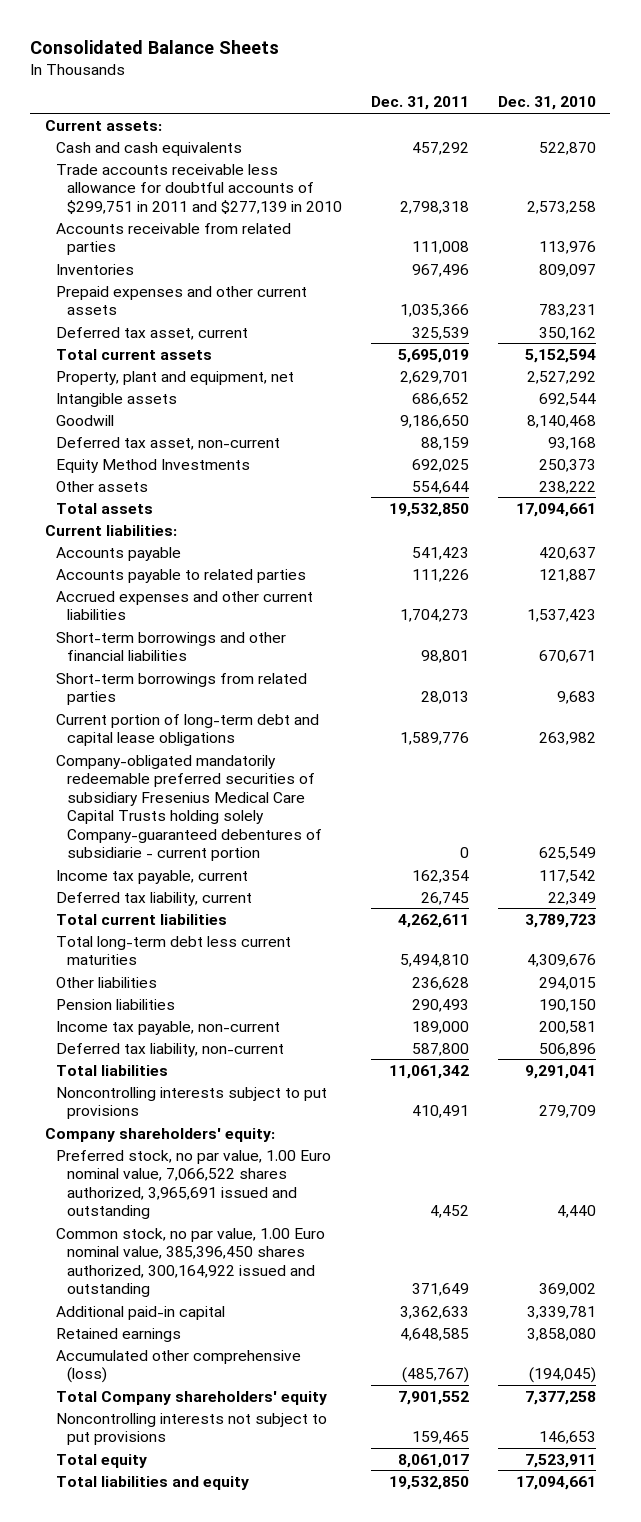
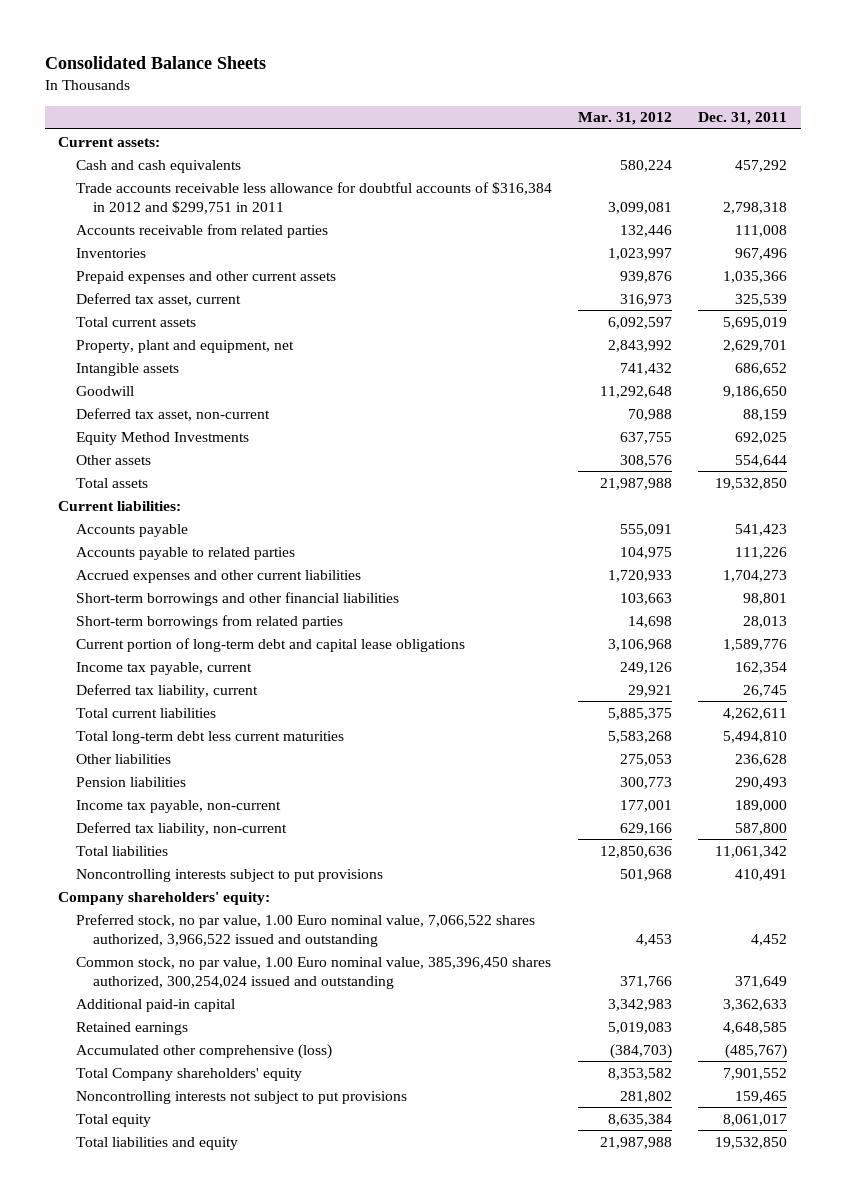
[497,96,596,111] Dec. 31, 2010 -> none
none -> [578,112,673,126] Mar. 31, 2012
[56,163,343,214] Trade accounts receivable less allowance for doubtful accounts of $299,751 in 2011 and $277,139 in 2010 -> [75,181,552,214] Trade accounts receivable less allowance for doubtful accounts of $316,384 in 2012 and $299,751 in 2011
[56,754,323,862] Company-obligated mandatorily redeemable preferred securities of subsidiary Fresenius Medical Care Capital Trusts holding solely Company-guaranteed debentures of subsidiarie - current portion -> none
[56,1149,332,1220] Preferred stock, no par value, 1.00 Euro nominal value, 7,066,522 shares authorized, 3,965,691 issued and outstanding -> [75,913,535,947] Preferred stock, no par value, 1.00 Euro nominal value, 7,066,522 shares authorized, 3,966,522 issued and outstanding
[56,1227,326,1298] Common stock, no par value, 1.00 Euro nominal value, 385,396,450 shares authorized, 300,164,922 issued and outstanding -> [75,956,551,989] Common stock, no par value, 1.00 Euro nominal value, 385,396,450 shares authorized, 300,254,024 issued and outstanding

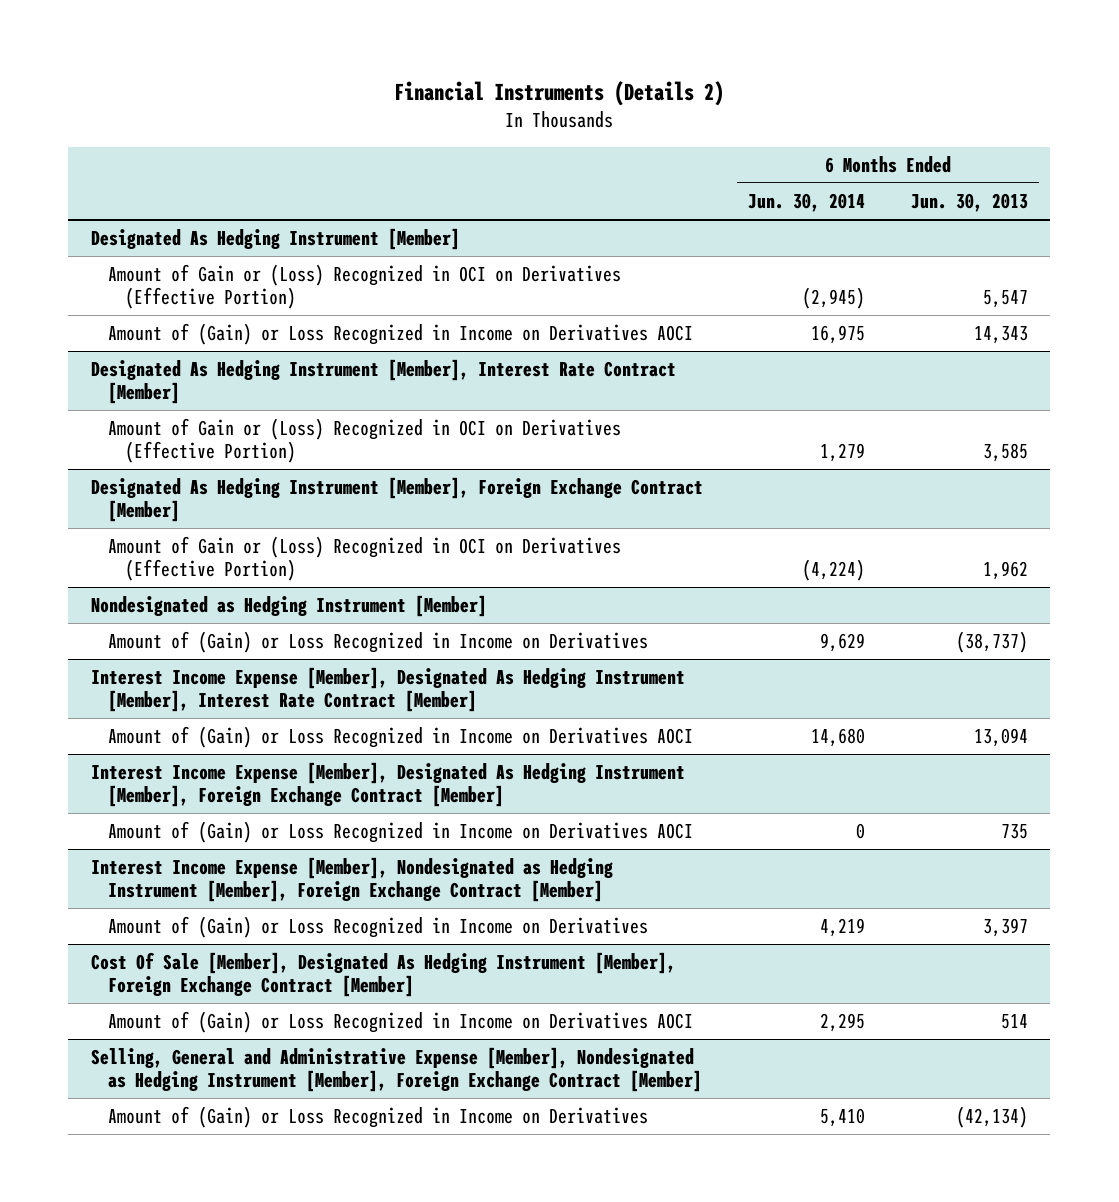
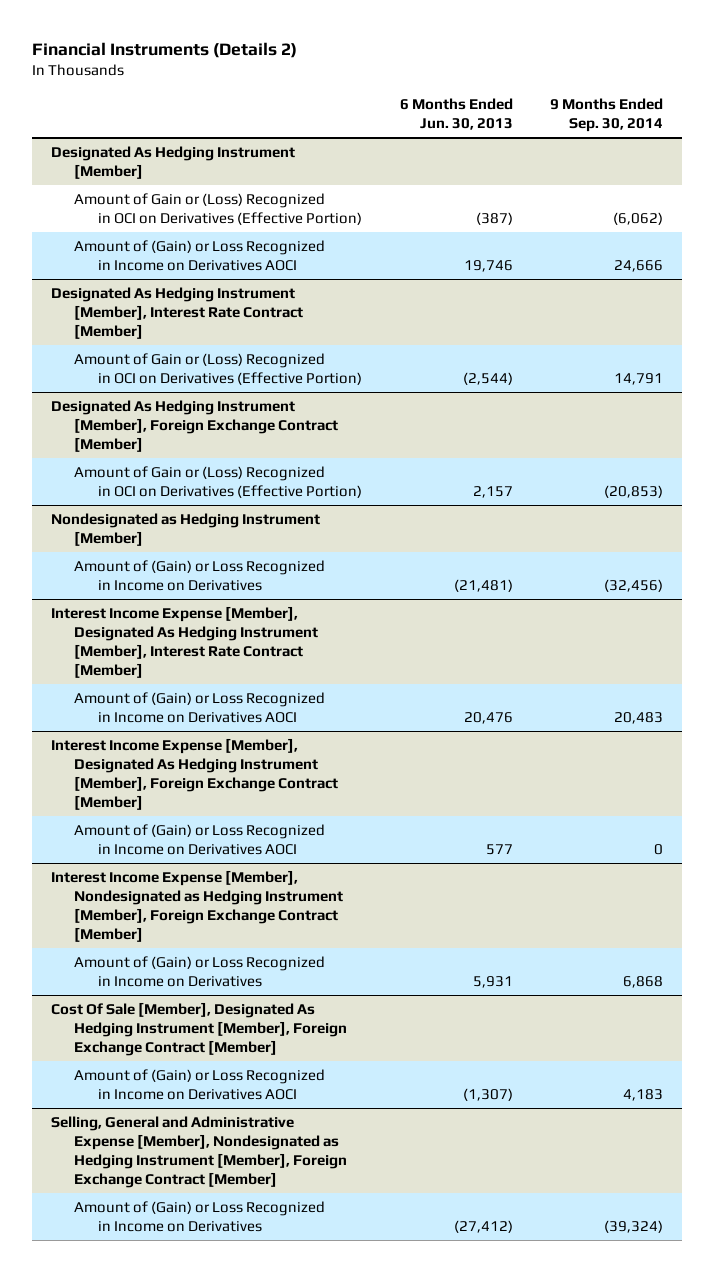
[748,193,866,213] Jun. 30, 2014 -> none
none -> [550,98,664,133] 9 Months Ended Sep. 30, 2014
[982,290,1028,309] 5,547 -> [475,211,513,225] (387)
[973,326,1028,345] 14,343 -> [463,259,513,272] 19,746
[982,443,1028,463] 3,585 -> [462,371,513,385] (2,544)
[982,561,1028,581] 1,962 -> [472,485,513,498] 2,157
[955,631,1028,654] (38,737) -> [453,578,513,592] (21,481)
[973,728,1028,748] 13,094 -> [463,711,513,724] 20,476
[1000,824,1028,840] 735 -> [485,843,513,855] 577
[982,918,1028,938] 3,397 -> [472,975,513,988] 5,931
[1000,1014,1028,1030] 514 -> [462,1087,513,1101] (1,307)
[955,1106,1028,1129] (42,134) -> [453,1219,513,1233] (27,412)

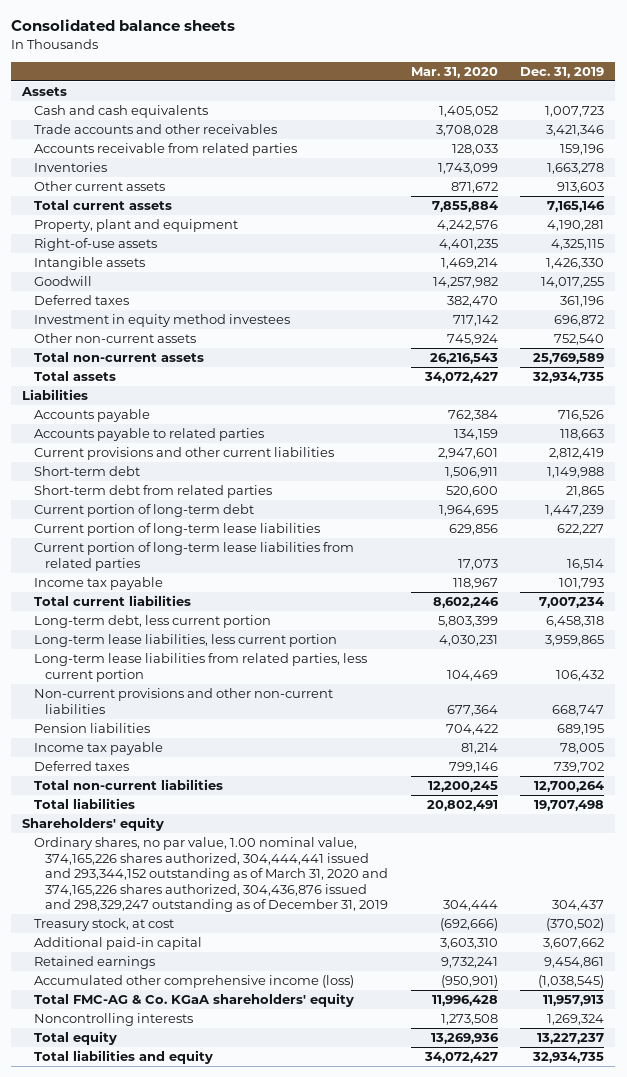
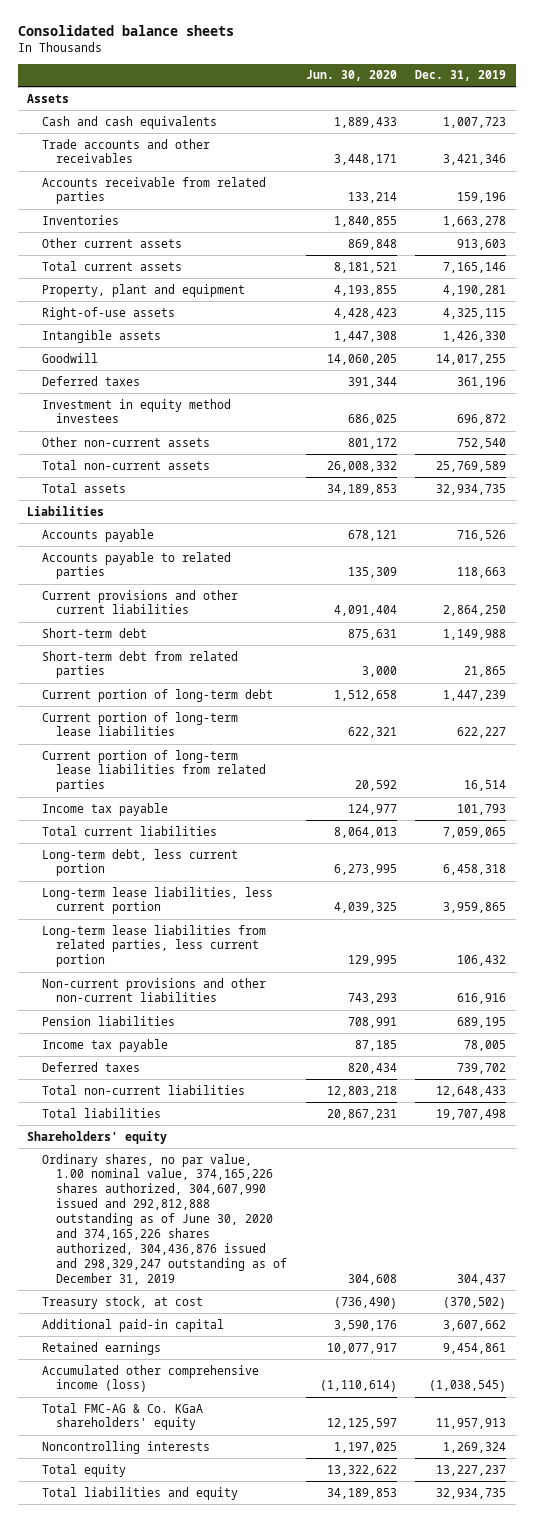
[410,66,498,78] Mar. 31, 2020 -> none
none -> [305,70,397,82] Jun. 30, 2020
[549,447,605,459] 2,812,419 -> [443,605,507,617] 2,864,250
[539,596,605,608] 7,007,234 -> [443,826,507,838] 7,059,065
[552,704,605,716] 668,747 -> [457,993,507,1005] 616,916
[534,780,605,792] 12,700,264 -> [436,1085,507,1097] 12,648,433
[33,836,389,913] Ordinary shares, no par value, 1.00 nominal value, 374,165,226 shares authorized, 304,444,441 issued and 293,344,152 outstanding as of March 31, 2020 and 374,165,226 shares authorized, 304,436,876 issued and 298,329,247 outstanding as of December 31, 2019 -> [41,1153,288,1286] Ordinary shares, no par value, 1.00 nominal value, 374,165,226 shares authorized, 304,607,990 issued and 292,812,888 outstanding as of June 30, 2020 and 374,165,226 shares authorized, 304,436,876 issued and 298,329,247 outstanding as of December 31, 2019

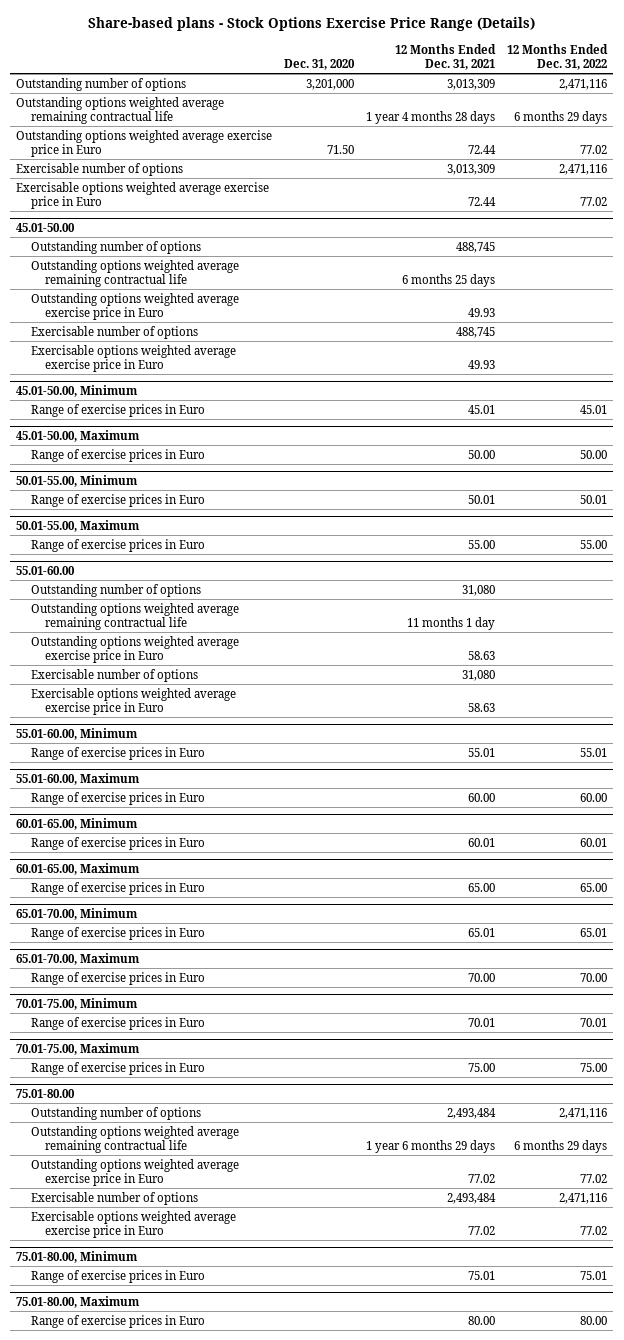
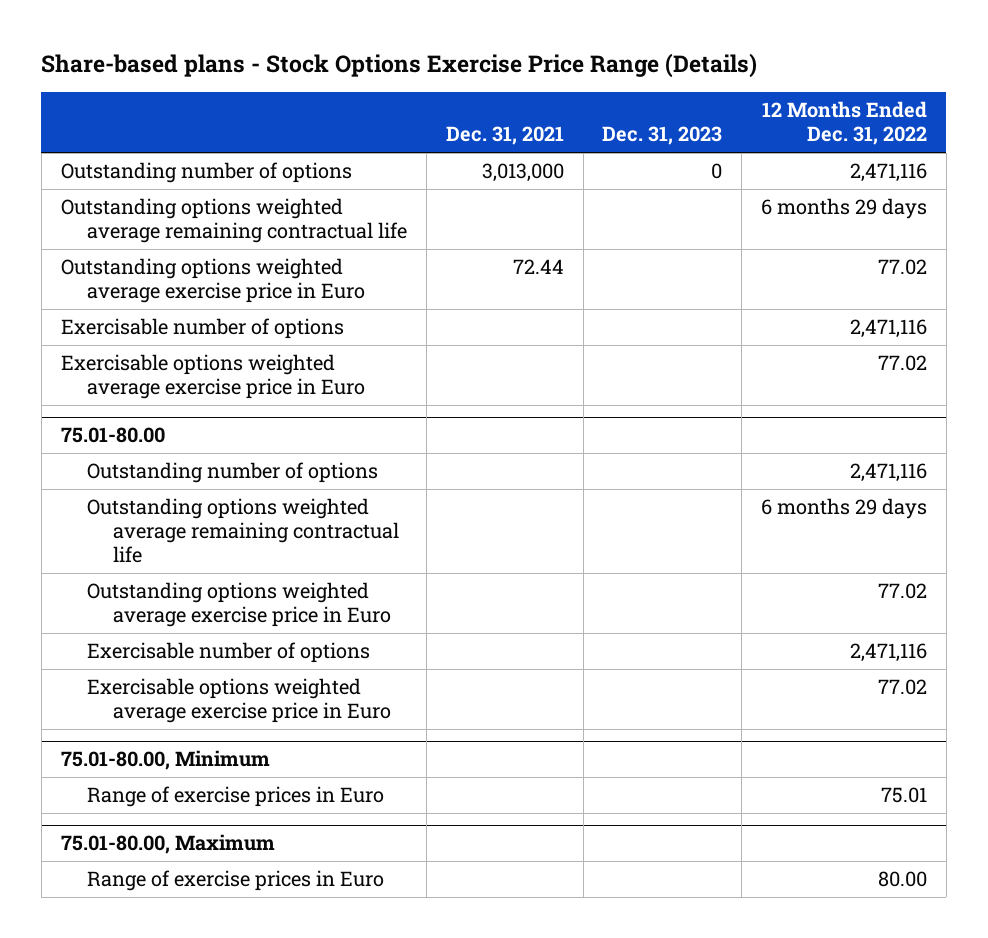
[284,59,356,71] Dec. 31, 2020 -> none
[395,43,497,71] 12 Months Ended Dec. 31, 2021 -> none
none -> [445,126,564,146] Dec. 31, 2021
none -> [602,126,723,146] Dec. 31, 2023
[16,222,76,232] 45.01-50.00 -> none
[30,240,201,254] Outstanding number of options -> none
[30,259,239,288] Outstanding options weighted average remaining contractual life -> none
[30,292,239,321] Outstanding options weighted average exercise price in Euro -> none
[30,325,198,339] Exercisable number of options -> none
[30,344,236,373] Exercisable options weighted average exercise price in Euro -> none
[16,384,139,397] 45.01-50.00, Minimum -> none
[30,403,205,417] Range of exercise prices in Euro -> none
[16,429,141,442] 45.01-50.00, Maximum -> none
[30,448,205,462] Range of exercise prices in Euro -> none
[16,474,139,487] 50.01-55.00, Minimum -> none
[30,493,205,507] Range of exercise prices in Euro -> none
[16,519,141,532] 50.01-55.00, Maximum -> none
[30,538,205,552] Range of exercise prices in Euro -> none
[16,565,76,575] 55.01-60.00 -> none
[30,583,201,597] Outstanding number of options -> none
[30,602,239,631] Outstanding options weighted average remaining contractual life -> none
[30,635,239,664] Outstanding options weighted average exercise price in Euro -> none
[30,668,198,682] Exercisable number of options -> none
[30,687,236,716] Exercisable options weighted average exercise price in Euro -> none
[16,727,139,740] 55.01-60.00, Minimum -> none
[30,746,205,760] Range of exercise prices in Euro -> none
[16,772,141,785] 55.01-60.00, Maximum -> none
[30,791,205,805] Range of exercise prices in Euro -> none
[16,817,139,830] 60.01-65.00, Minimum -> none
[30,836,205,850] Range of exercise prices in Euro -> none
[16,862,141,875] 60.01-65.00, Maximum -> none
[30,881,205,895] Range of exercise prices in Euro -> none
[16,907,139,920] 65.01-70.00, Minimum -> none
[30,926,205,940] Range of exercise prices in Euro -> none
[16,952,141,965] 65.01-70.00, Maximum -> none
[30,971,205,985] Range of exercise prices in Euro -> none
[16,997,139,1010] 70.01-75.00, Minimum -> none
[30,1016,205,1030] Range of exercise prices in Euro -> none
[16,1042,141,1055] 70.01-75.00, Maximum -> none
[30,1061,205,1075] Range of exercise prices in Euro -> none

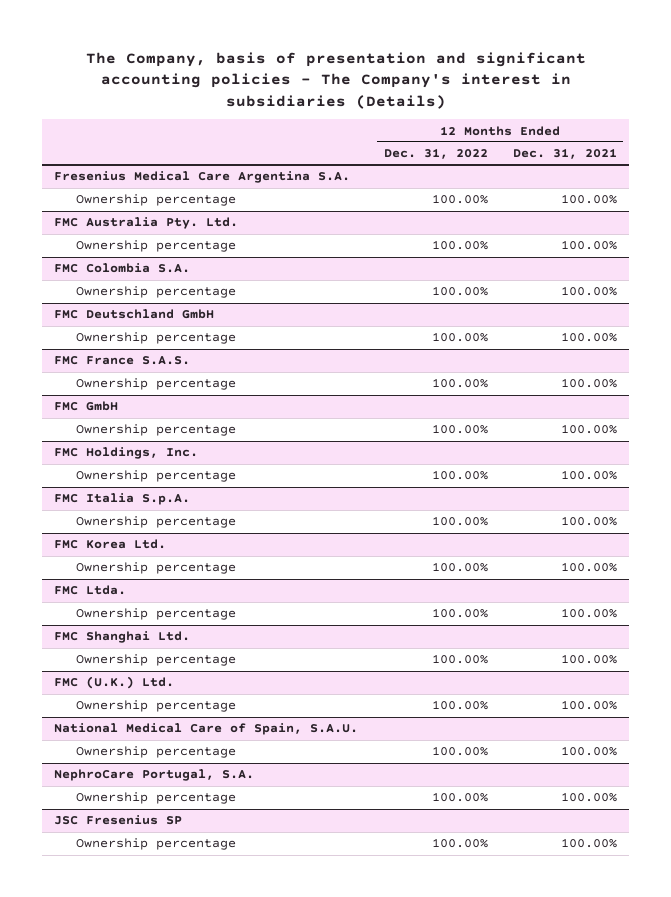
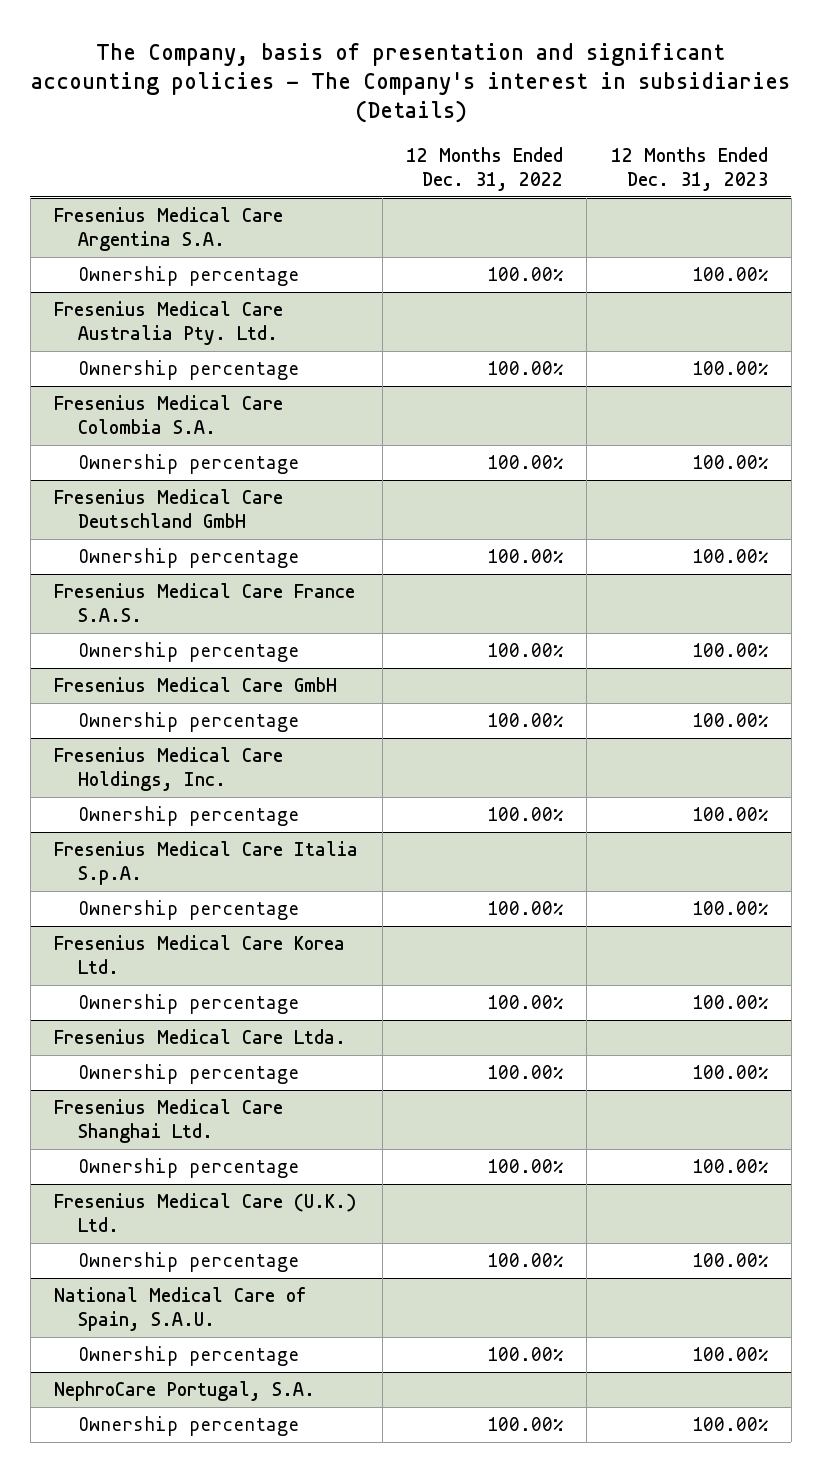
[512,148,617,160] Dec. 31, 2021 -> none
none -> [610,146,768,191] 12 Months Ended Dec. 31, 2023
[54,217,239,230] FMC Australia Pty. Ltd. -> [54,301,284,346] Fresenius Medical Care Australia Pty. Ltd.
[54,263,191,274] FMC Colombia S.A. -> [54,395,284,435] Fresenius Medical Care Colombia S.A.
[54,309,215,320] FMC Deutschland GmbH -> [54,489,284,529] Fresenius Medical Care Deutschland GmbH
[54,356,191,366] FMC France S.A.S. -> [54,583,356,623] Fresenius Medical Care France S.A.S.
[54,401,119,412] FMC GmbH -> [54,677,338,693] Fresenius Medical Care GmbH
[54,447,199,460] FMC Holdings, Inc. -> [54,747,284,792] Fresenius Medical Care Holdings, Inc.
[54,493,191,506] FMC Italia S.p.A. -> [54,841,359,886] Fresenius Medical Care Italia S.p.A.
[54,539,167,550] FMC Korea Ltd. -> [54,935,346,975] Fresenius Medical Care Korea Ltd.
[54,585,127,596] FMC Ltda. -> [54,1029,347,1045] Fresenius Medical Care Ltda.
[54,631,191,644] FMC Shanghai Ltd. -> [54,1099,284,1144] Fresenius Medical Care Shanghai Ltd.
[54,676,175,690] FMC (U.K.) Ltd. -> [54,1193,357,1233] Fresenius Medical Care (U.K.) Ltd.
[54,815,183,826] JSC Fresenius SP -> none
[75,838,236,851] Ownership percentage -> none

